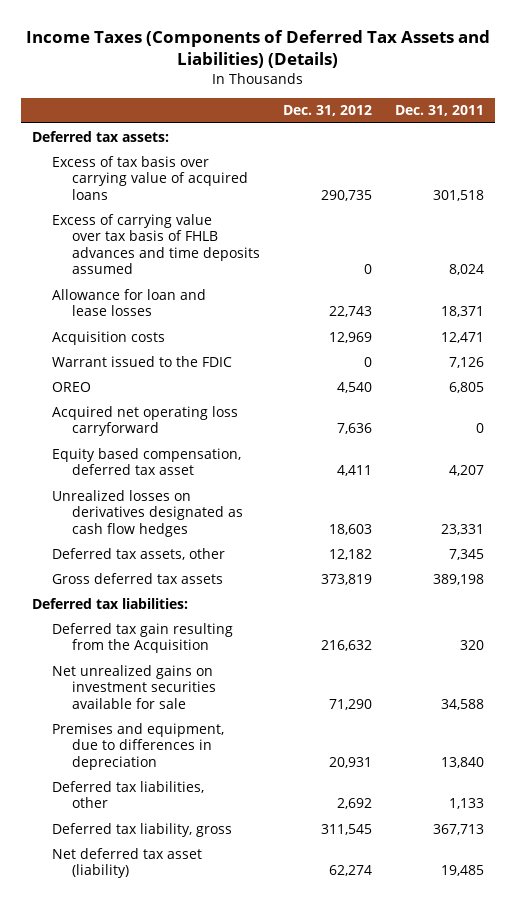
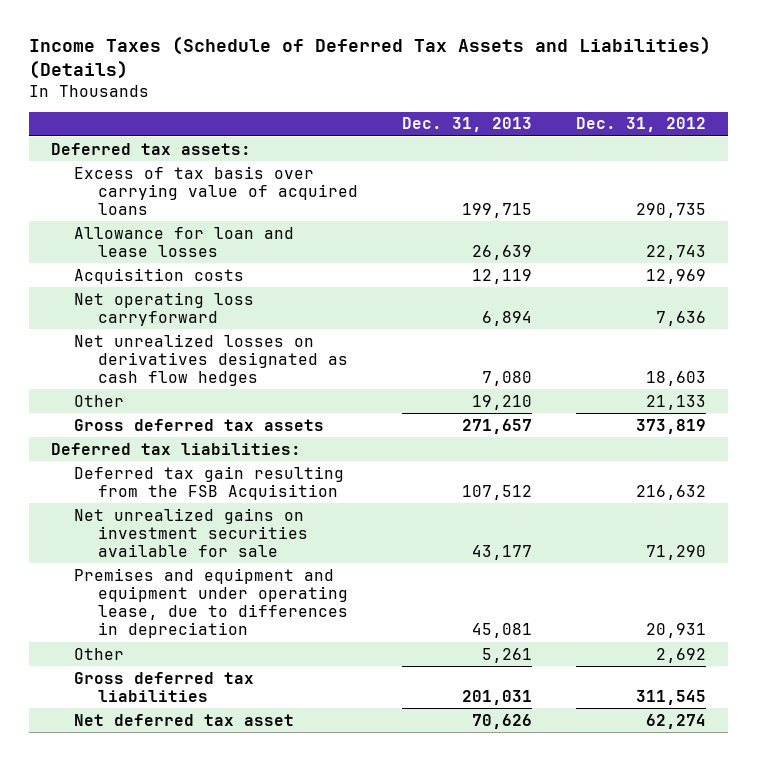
[25,29,490,68] Income Taxes (Components of Deferred Tax Assets and Liabilities) (Details) -> [28,36,711,80] Income Taxes (Schedule of Deferred Tax Assets and Liabilities) (Details)
[394,105,484,117] Dec. 31, 2011 -> none
none -> [402,117,533,133] Dec. 31, 2013
[51,213,260,275] Excess of carrying value over tax basis of FHLB advances and time deposits assumed -> none
[51,355,232,367] Warrant issued to the FDIC -> none
[51,381,91,392] OREO -> none
[51,447,241,476] Equity based compensation, deferred tax asset -> none
[51,405,238,437] Acquired net operating loss carryforward -> [74,291,255,326] Net operating loss carryforward
[51,489,243,537] Unrealized losses on derivatives designated as cash flow hedges -> [74,333,349,387] Net unrealized losses on derivatives designated as cash flow hedges
[51,547,225,560] Deferred tax assets, other -> [74,394,125,407] Other
[328,548,372,560] 12,182 -> [646,394,707,410] 21,133
[51,622,233,654] Deferred tax gain resulting from the Acquisition -> [74,465,345,500] Deferred tax gain resulting from the FSB Acquisition
[51,722,224,770] Premises and equipment, due to differences in depreciation -> [74,567,349,639] Premises and equipment and equipment under operating lease, due to differences in depreciation
[51,780,204,809] Deferred tax liabilities, other -> [74,647,125,660] Other
[51,822,232,837] Deferred tax liability, gross -> [74,671,255,702] Gross deferred tax liabilities
[51,847,202,879] Net deferred tax asset (liability) -> [74,713,295,726] Net deferred tax asset

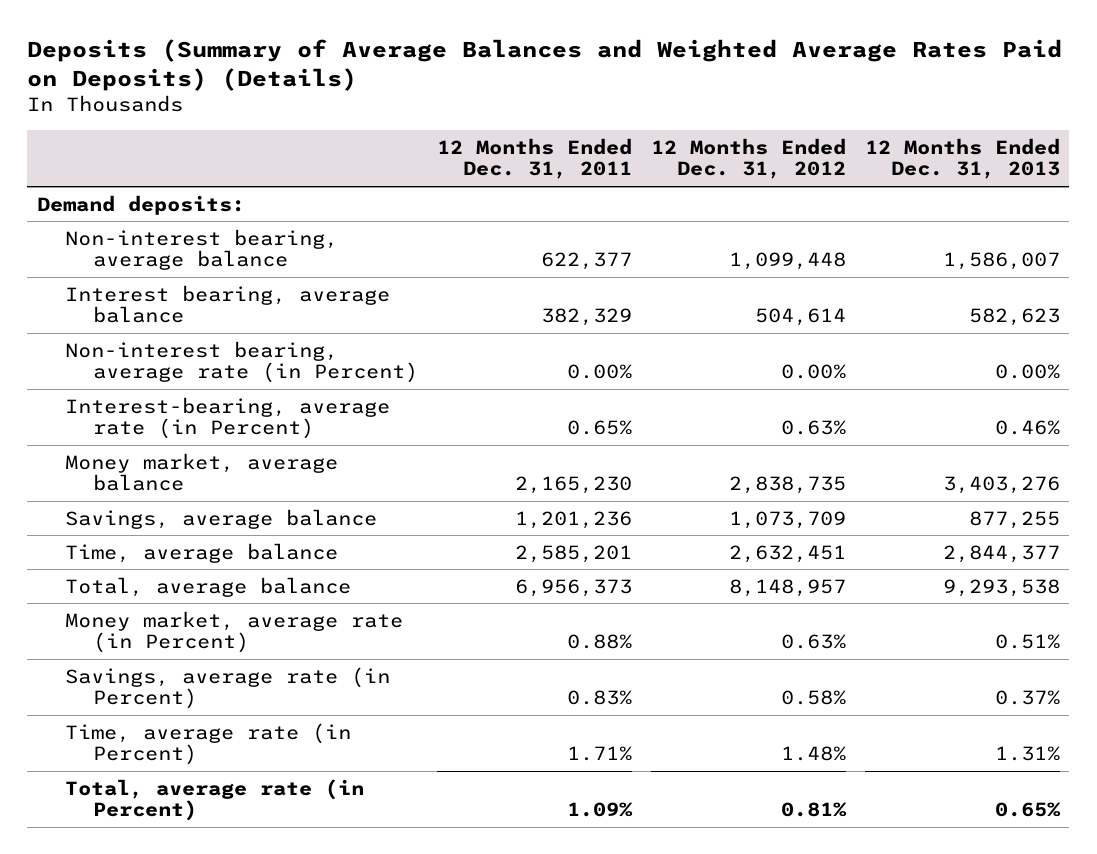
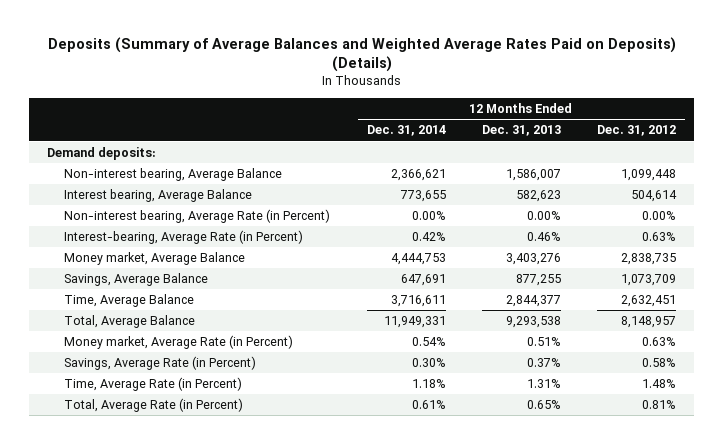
[436,137,632,180] 12 Months Ended Dec. 31, 2011 -> none
none -> [366,125,446,137] Dec. 31, 2014
[64,228,338,271] Non-interest bearing, average balance -> [64,168,283,182] Non-interest bearing, Average Balance
[64,284,390,324] Interest bearing, average balance -> [64,189,253,203] Interest bearing, Average Balance
[64,340,419,384] Non-interest bearing, average rate (in Percent) -> [64,209,331,224] Non-interest bearing, Average Rate (in Percent)
[64,396,390,440] Interest-bearing, average rate (in Percent) -> [64,230,304,245] Interest-bearing, Average Rate (in Percent)
[64,452,338,492] Money market, average balance -> [64,252,246,266] Money market, Average Balance
[64,508,377,529] Savings, average balance -> [64,273,209,287] Savings, Average Balance
[64,542,338,563] Time, average balance -> [64,294,195,308] Time, Average Balance
[64,576,351,597] Total, average balance -> [64,315,196,329] Total, Average Balance
[64,610,403,654] Money market, average rate (in Percent) -> [64,335,294,350] Money market, Average Rate (in Percent)
[64,666,390,710] Savings, average rate (in Percent) -> [64,356,257,371] Savings, Average Rate (in Percent)
[64,722,351,766] Time, average rate (in Percent) -> [64,377,243,392] Time, Average Rate (in Percent)
[64,778,364,822] Total, average rate (in Percent) -> [64,398,244,413] Total, Average Rate (in Percent)

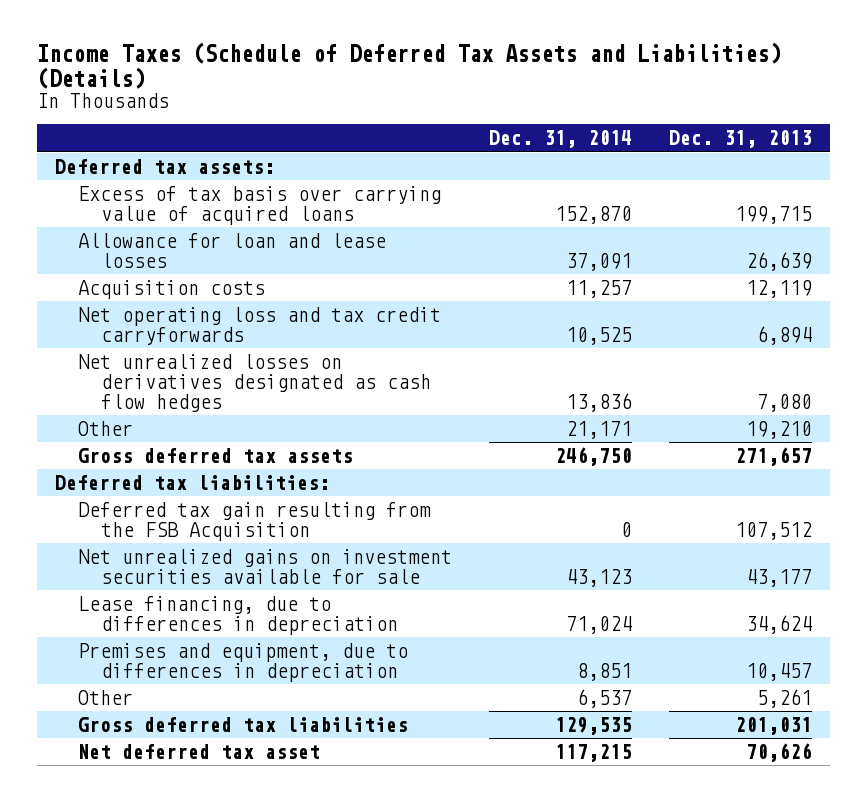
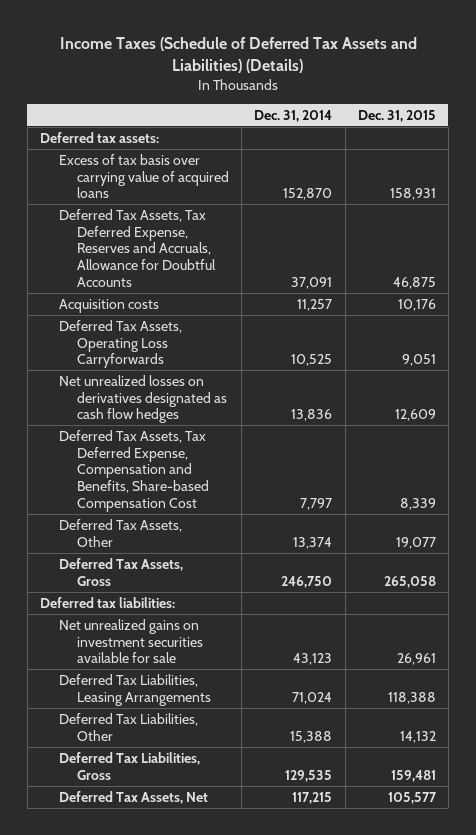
[668,130,812,149] Dec. 31, 2013 -> none
none -> [357,109,436,122] Dec. 31, 2015
[78,233,387,268] Allowance for loan and lease losses -> [58,208,217,287] Deferred Tax Assets, Tax Deferred Expense, Reserves and Accruals, Allowance for Doubtful Accounts
[78,307,442,345] Net operating loss and tax credit carryforwards -> [58,319,182,369] Deferred Tax Assets, Operating Loss Carryforwards
none -> [58,429,210,512] Deferred Tax Assets, Tax Deferred Expense, Compensation and Benefits, Share-based Compensation Cost
[78,421,134,437] Other -> [58,518,182,547] Deferred Tax Assets, Other
[566,421,633,440] 21,171 -> [293,536,333,549] 13,374
[78,448,354,464] Gross deferred tax assets -> [58,557,183,586] Deferred Tax Assets, Gross
[78,502,432,541] Deferred tax gain resulting from the FSB Acquisition -> none
[78,643,409,682] Premises and equipment, due to differences in depreciation -> none
[78,596,399,635] Lease financing, due to differences in depreciation -> [58,673,212,706] Deferred Tax Liabilities, Leasing Arrangements
[78,690,134,706] Other -> [58,712,198,741] Deferred Tax Liabilities, Other
[577,689,633,709] 6,537 -> [290,730,333,743] 15,388
[78,717,409,733] Gross deferred tax liabilities -> [58,751,200,780] Deferred Tax Liabilities, Gross
[78,744,321,760] Net deferred tax asset -> [58,790,208,804] Deferred Tax Assets, Net

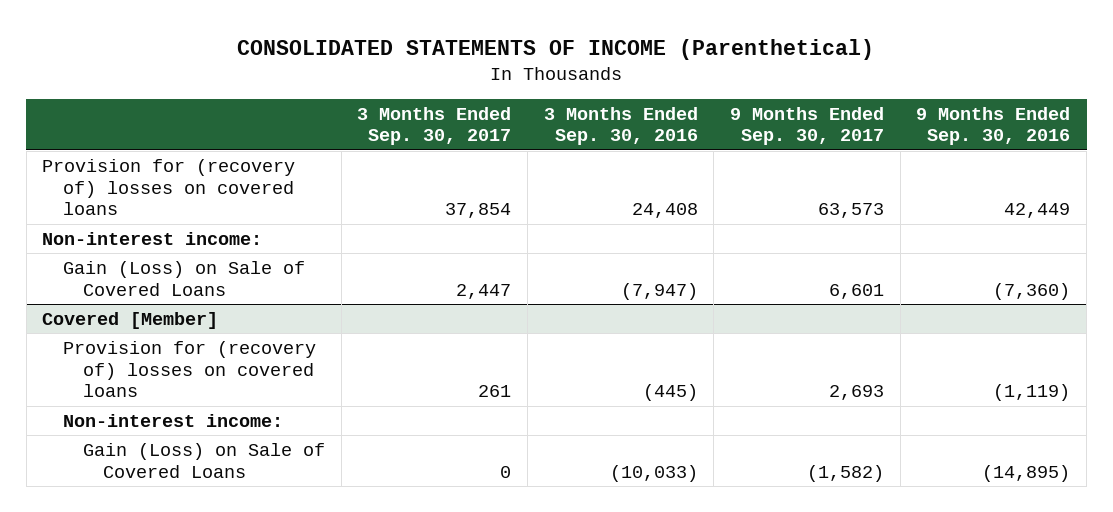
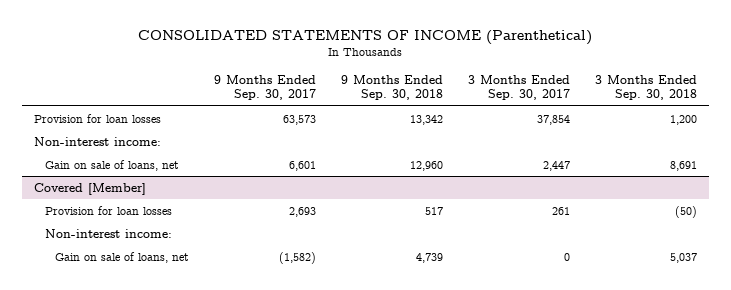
[543,106,698,146] 3 Months Ended Sep. 30, 2016 -> none
[916,106,1071,146] 9 Months Ended Sep. 30, 2016 -> none
none -> [341,74,444,101] 9 Months Ended Sep. 30, 2018
none -> [594,74,697,101] 3 Months Ended Sep. 30, 2018
[42,158,296,216] Provision for (recovery of) losses on covered loans -> [34,113,162,123] Provision for loan losses
[62,260,305,296] Gain (Loss) on Sale of Covered Loans -> [44,159,179,171] Gain on sale of loans, net
[62,340,316,398] Provision for (recovery of) losses on covered loans -> [44,205,172,215] Provision for loan losses
[83,442,326,478] Gain (Loss) on Sale of Covered Loans -> [55,251,190,263] Gain on sale of loans, net

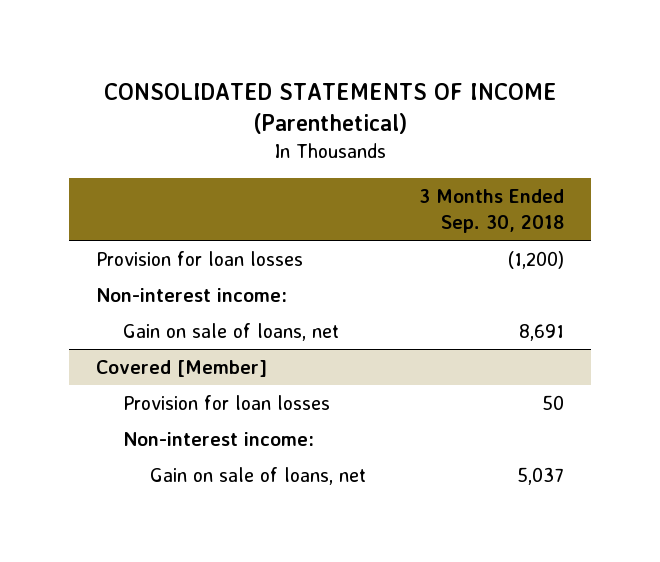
[214,74,317,101] 9 Months Ended Sep. 30, 2017 -> none
[341,74,444,101] 9 Months Ended Sep. 30, 2018 -> none
[467,74,570,101] 3 Months Ended Sep. 30, 2017 -> none
[669,114,697,125] 1,200 -> [508,250,565,269] (1,200)
[674,205,697,218] (50) -> [542,394,565,410] 50

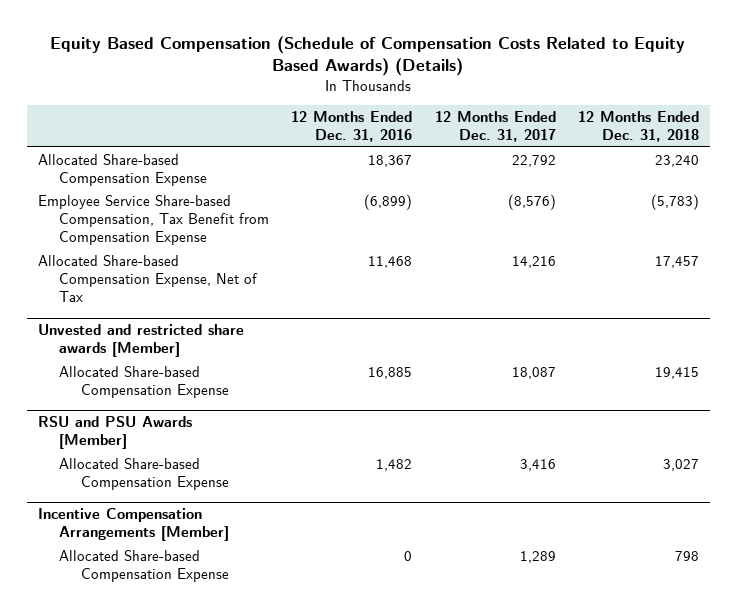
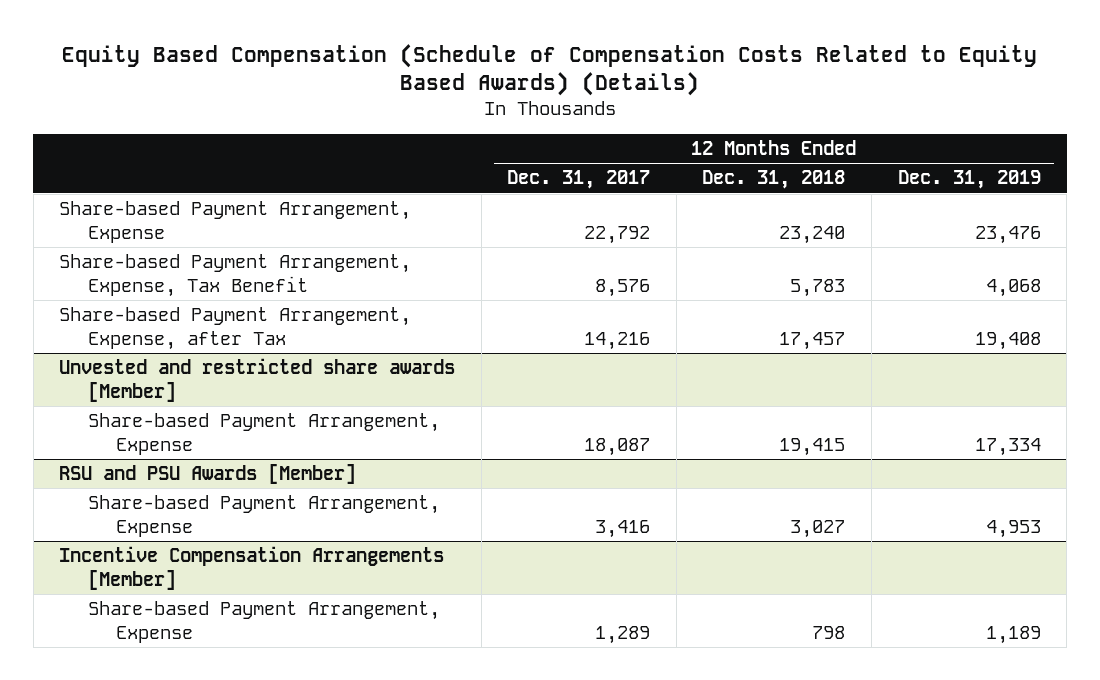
[291,110,413,143] 12 Months Ended Dec. 31, 2016 -> none
none -> [897,170,1041,190] Dec. 31, 2019
[37,153,208,186] Allocated Share-based Compensation Expense -> [59,201,412,243] Share-based Payment Arrangement, Expense
[37,194,270,246] Employee Service Share-based Compensation, Tax Benefit from Compensation Expense -> [59,254,412,297] Share-based Payment Arrangement, Expense, Tax Benefit
[507,193,556,210] (8,576) -> [595,278,651,297] 8,576
[651,193,700,210] (5,783) -> [790,278,846,297] 5,783
[37,254,259,303] Allocated Share-based Compensation Expense, Net of Tax -> [59,307,412,350] Share-based Payment Arrangement, Expense, after Tax
[59,365,229,398] Allocated Share-based Compensation Expense -> [87,413,440,455] Share-based Payment Arrangement, Expense
[59,457,229,490] Allocated Share-based Compensation Expense -> [87,495,440,537] Share-based Payment Arrangement, Expense
[59,549,229,582] Allocated Share-based Compensation Expense -> [87,601,440,643] Share-based Payment Arrangement, Expense

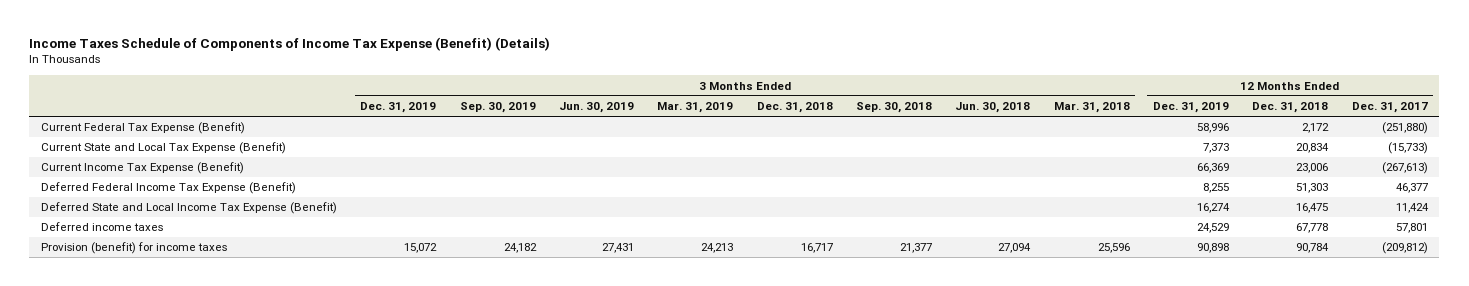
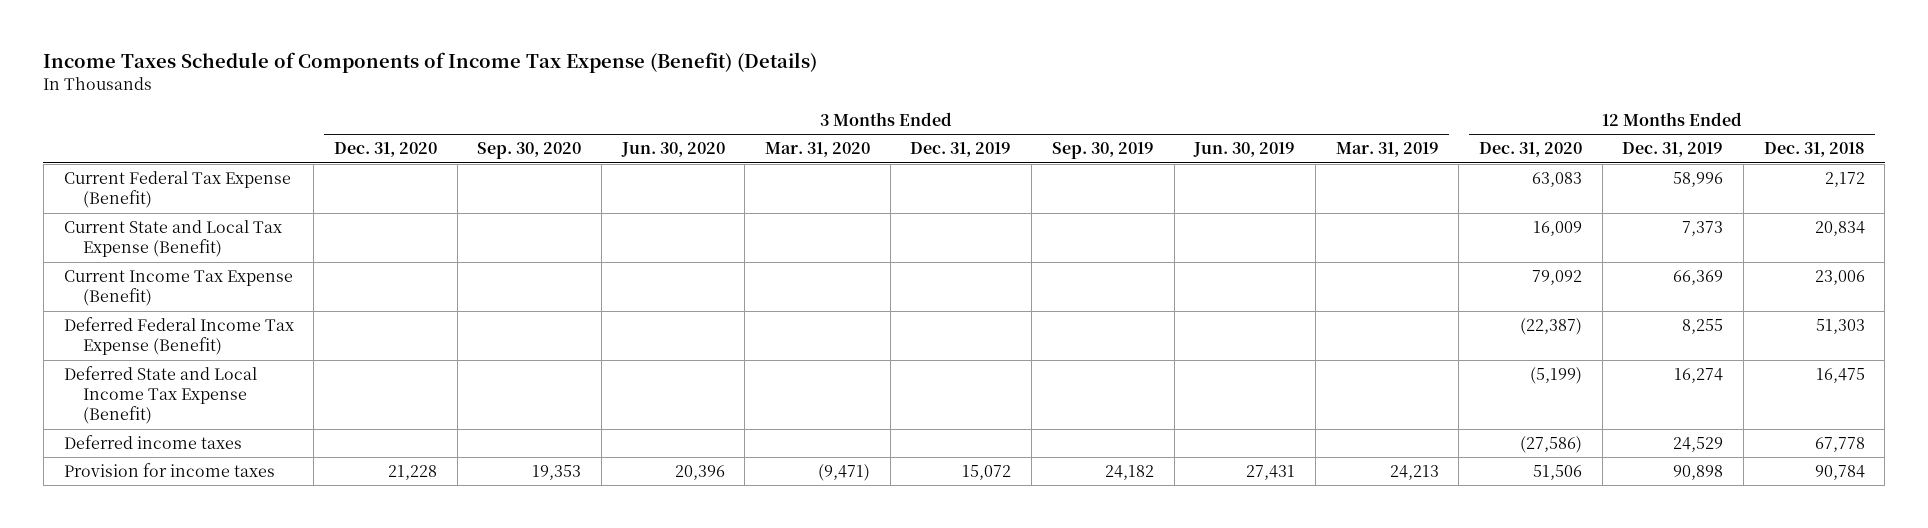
[756,102,833,114] Dec. 31, 2018 -> none
[855,102,932,114] Sep. 30, 2018 -> none
[955,102,1031,114] Jun. 30, 2018 -> none
[1053,102,1130,114] Mar. 31, 2018 -> none
[1351,102,1428,114] Dec. 31, 2017 -> none
none -> [333,142,437,158] Dec. 31, 2020
none -> [477,142,582,160] Sep. 30, 2020
none -> [620,142,725,158] Jun. 30, 2020
none -> [765,142,871,158] Mar. 31, 2020
none -> [1479,142,1583,158] Dec. 31, 2020
[41,242,228,255] Provision (benefit) for income taxes -> [63,463,275,478] Provision for income taxes

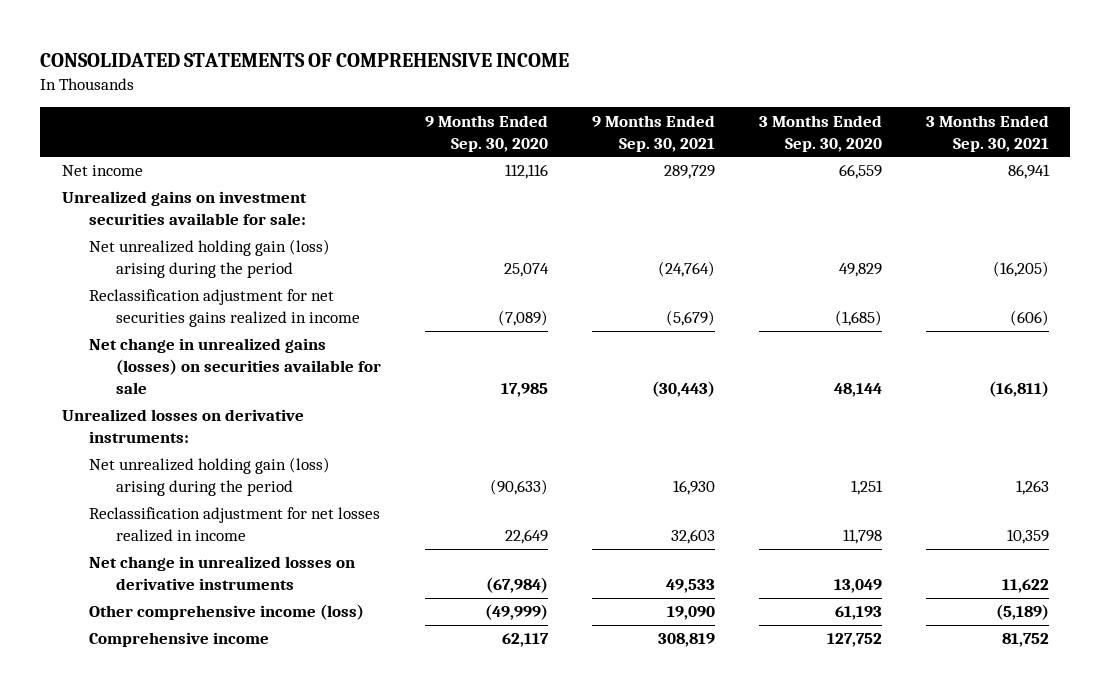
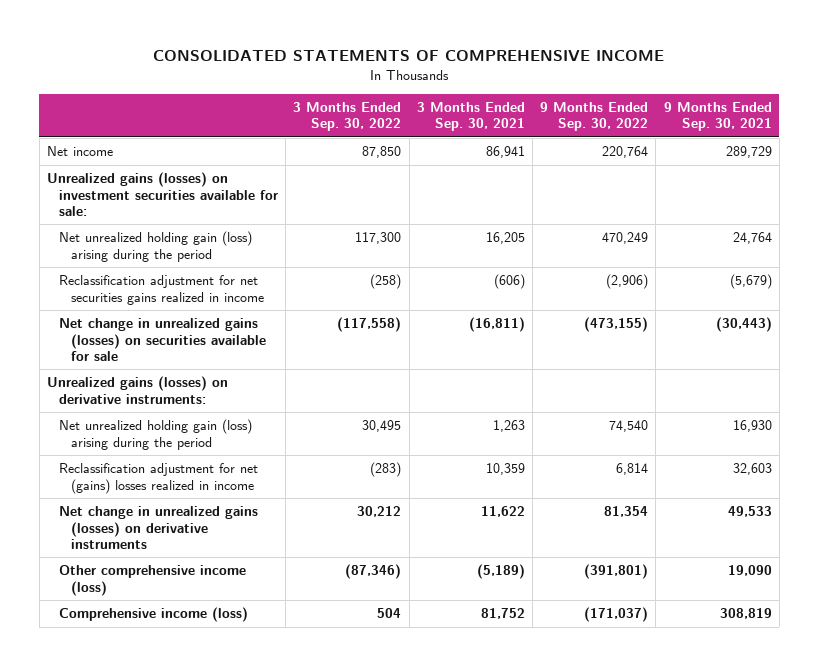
[424,114,548,152] 9 Months Ended Sep. 30, 2020 -> none
[758,114,882,152] 3 Months Ended Sep. 30, 2020 -> none
none -> [293,102,402,132] 3 Months Ended Sep. 30, 2022
none -> [540,102,649,132] 9 Months Ended Sep. 30, 2022
[62,191,308,226] Unrealized gains on investment securities available for sale: -> [46,172,279,216] Unrealized gains (losses) on investment securities available for sale:
[657,261,715,278] (24,764) -> [732,232,772,245] 24,764
[992,261,1049,278] (16,205) -> [485,232,525,245] 16,205
[62,409,305,444] Unrealized losses on derivative instruments: -> [46,376,228,404] Unrealized gains (losses) on derivative instruments:
[89,507,381,543] Reclassification adjustment for net losses realized in income -> [59,463,259,494] Reclassification adjustment for net (gains) losses realized in income
[89,556,356,591] Net change in unrealized losses on derivative instruments -> [59,506,259,549] Net change in unrealized gains (losses) on derivative instruments
[89,632,270,648] Comprehensive income -> [59,607,249,623] Comprehensive income (loss)

